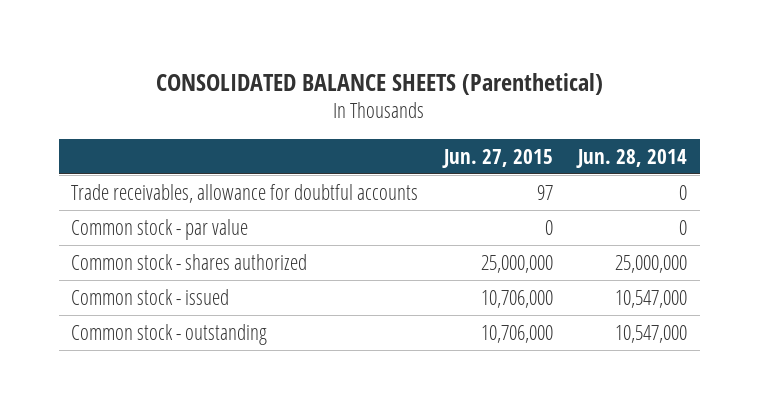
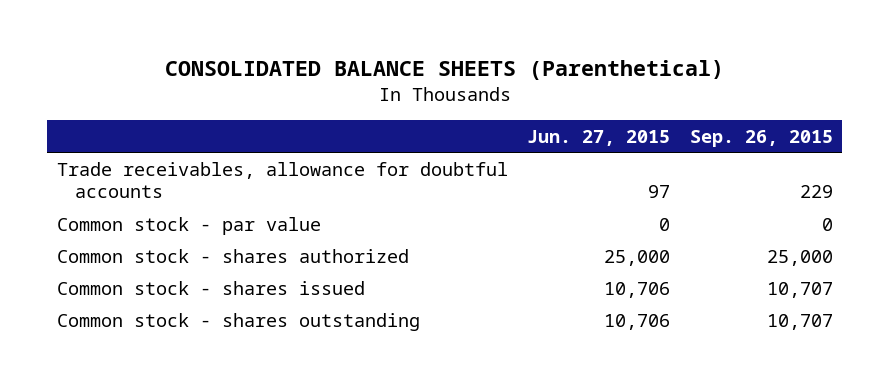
[576,148,688,168] Jun. 28, 2014 -> none
none -> [689,129,833,147] Sep. 26, 2015
[480,254,553,273] 25,000,000 -> [604,249,671,266] 25,000
[71,288,230,305] Common stock - issued -> [56,280,365,295] Common stock - shares issued
[480,289,553,308] 10,706,000 -> [604,281,671,298] 10,706
[71,323,268,345] Common stock - outstanding -> [56,312,420,331] Common stock - shares outstanding
[480,324,553,343] 10,706,000 -> [604,313,671,330] 10,706

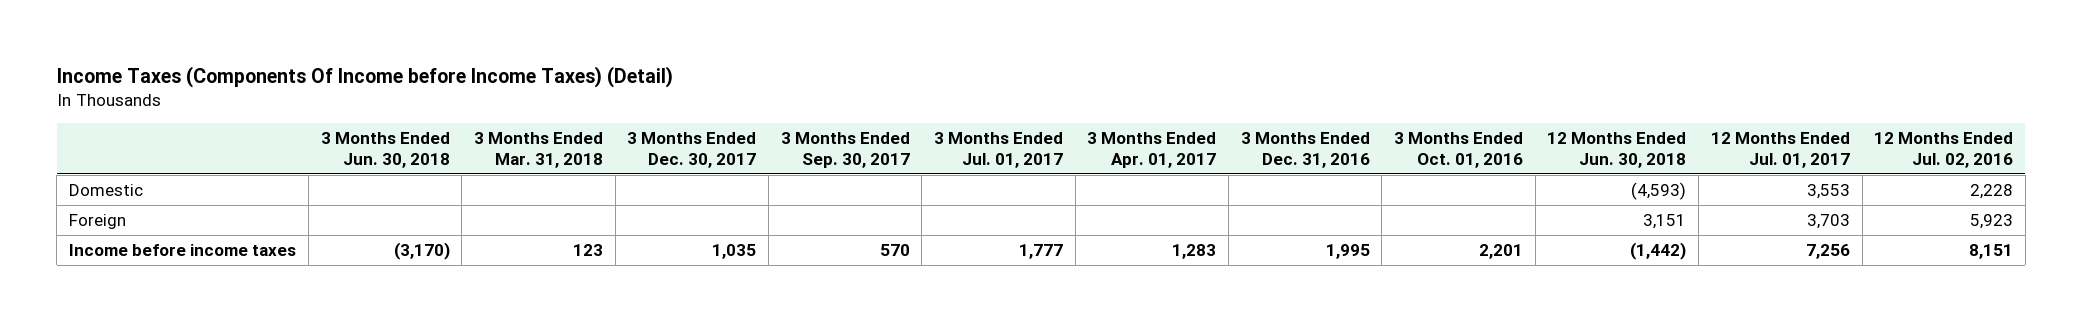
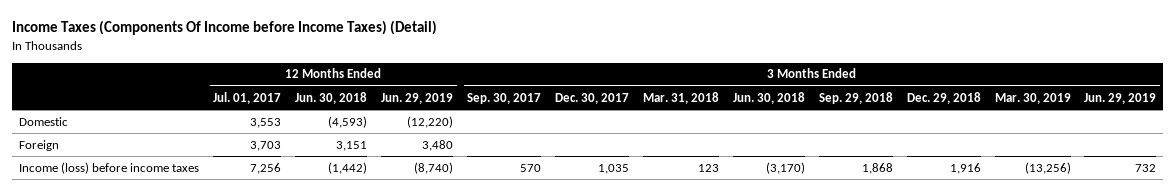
[933,132,1063,168] 3 Months Ended Jul. 01, 2017 -> none
[1087,132,1217,168] 3 Months Ended Apr. 01, 2017 -> none
[1240,132,1370,168] 3 Months Ended Dec. 31, 2016 -> none
[1394,132,1524,168] 3 Months Ended Oct. 01, 2016 -> none
[1874,132,2014,168] 12 Months Ended Jul. 02, 2016 -> none
none -> [381,92,454,104] Jun. 29, 2019
none -> [818,91,893,104] Sep. 29, 2018
none -> [906,91,981,104] Dec. 29, 2018
none -> [994,92,1071,104] Mar. 30, 2019
none -> [1084,92,1157,104] Jun. 29, 2019
[69,244,297,257] Income before income taxes -> [19,161,200,174] Income (loss) before income taxes

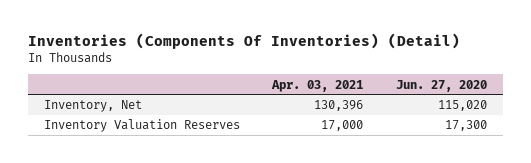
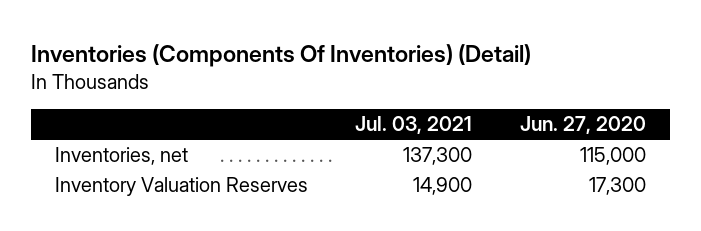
[271,79,364,92] Apr. 03, 2021 -> none
none -> [355,116,473,135] Jul. 03, 2021
[43,100,142,113] Inventory, Net -> [54,147,188,166] Inventories, net
[437,100,487,112] 115,020 -> [580,147,647,166] 115,000

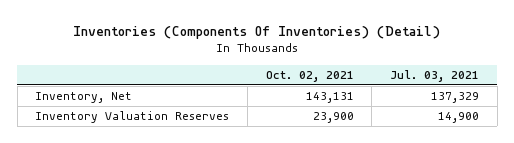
[520,116,647,135] Jun. 27, 2020 -> none
none -> [265,70,354,82] Oct. 02, 2021
[54,147,188,166] Inventories, net -> [35,92,133,104] Inventory, Net
[403,147,473,166] 137,300 -> [430,92,479,104] 137,329

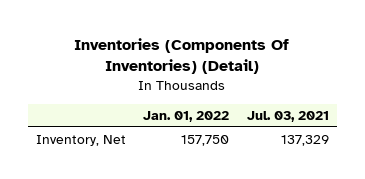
[265,70,354,82] Oct. 02, 2021 -> none
none -> [143,111,230,123] Jan. 01, 2022
[35,111,230,124] Inventory Valuation Reserves -> none

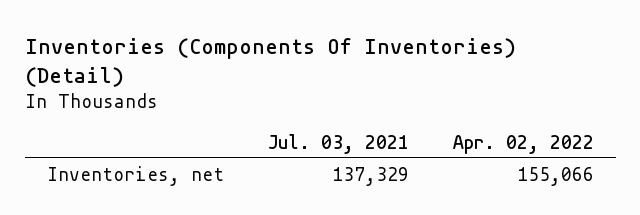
[143,111,230,123] Jan. 01, 2022 -> none
none -> [452,134,594,154] Apr. 02, 2022
[36,135,127,147] Inventory, Net -> [46,165,224,186] Inventories, net

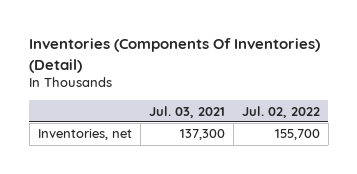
[452,134,594,154] Apr. 02, 2022 -> none
none -> [241,105,320,118] Jul. 02, 2022
[331,166,409,186] 137,329 -> [179,129,225,141] 137,300

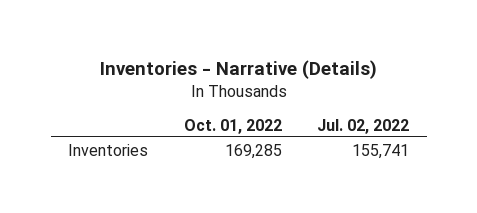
[29,38,321,73] Inventories (Components Of Inventories) (Detail) -> [99,60,377,80] Inventories - Narrative (Details)
[148,105,225,118] Jul. 03, 2021 -> none
none -> [183,118,282,134] Oct. 01, 2022
[37,129,132,141] Inventories, net -> [68,143,149,156] Inventories
[274,129,320,141] 155,700 -> [351,143,409,159] 155,741

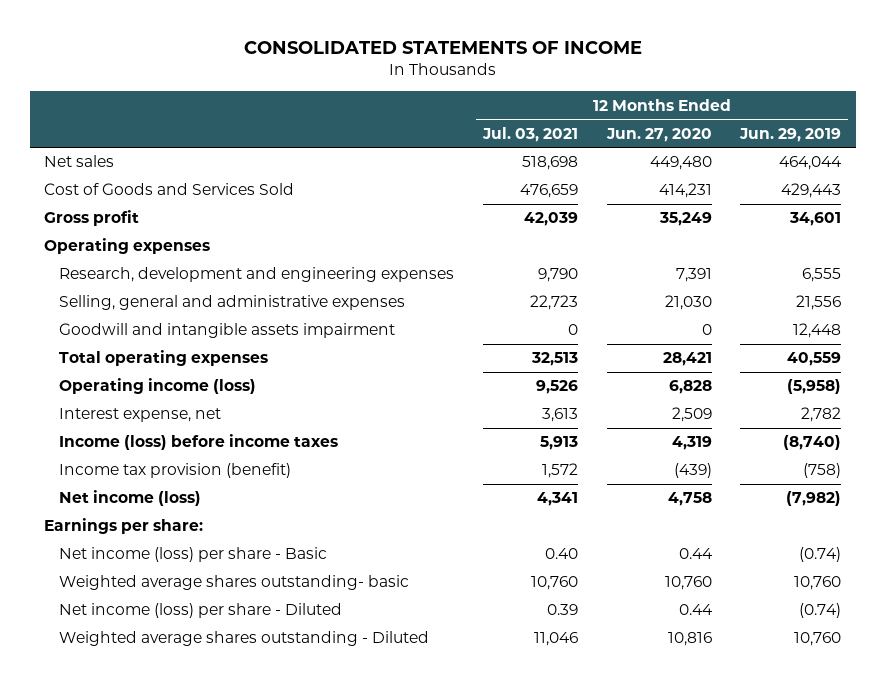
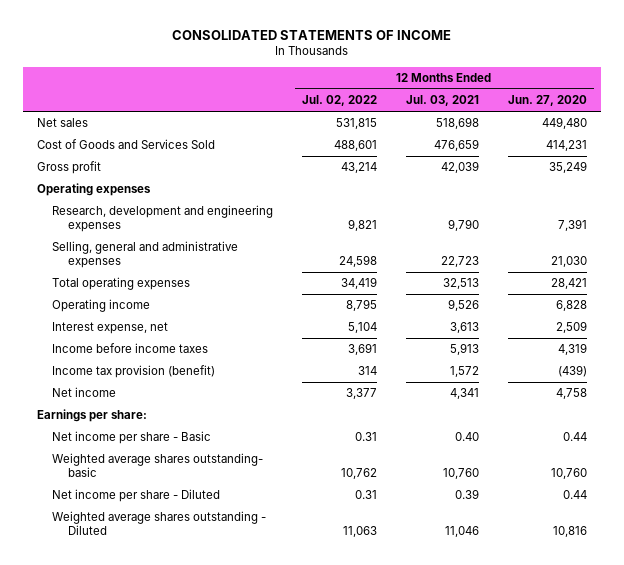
[739,127,842,142] Jun. 29, 2019 -> none
none -> [302,95,378,107] Jul. 02, 2022
[59,323,396,339] Goodwill and intangible assets impairment -> none
[59,378,257,395] Operating income (loss) -> [52,299,151,313] Operating income
[59,434,339,451] Income (loss) before income taxes -> [52,343,209,354] Income before income taxes
[59,490,202,507] Net income (loss) -> [52,387,117,398] Net income
[59,547,328,563] Net income (loss) per share - Basic -> [52,431,212,445] Net income per share - Basic
[59,603,343,619] Net income (loss) per share - Diluted -> [52,489,221,503] Net income per share - Diluted

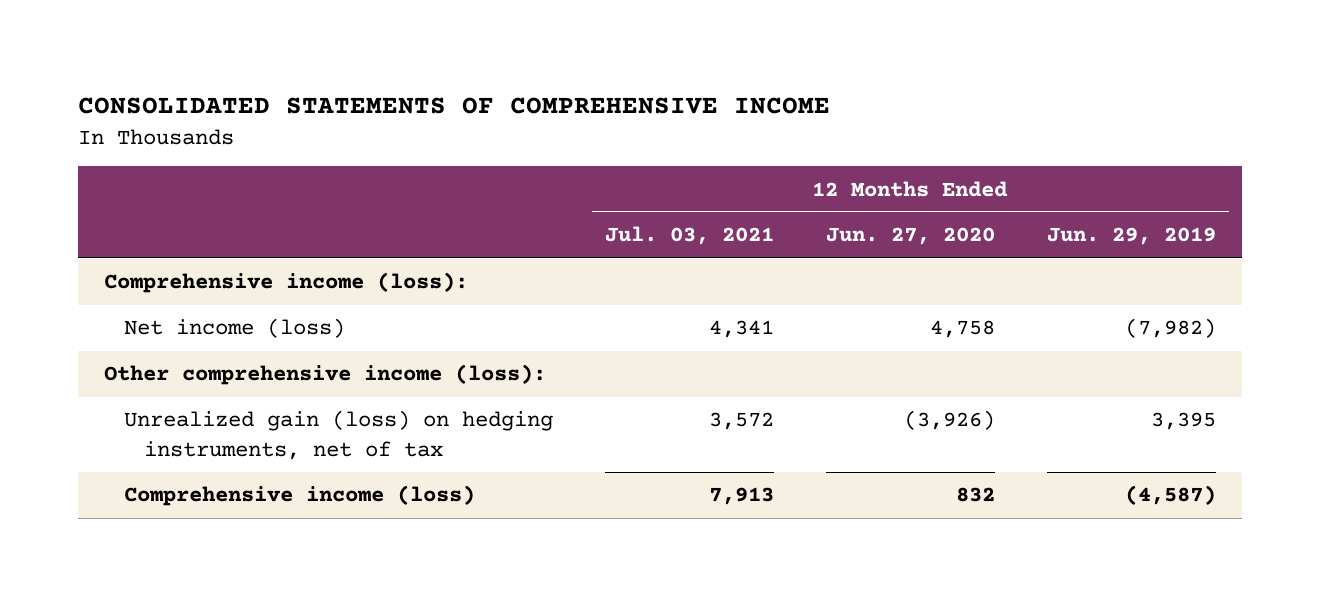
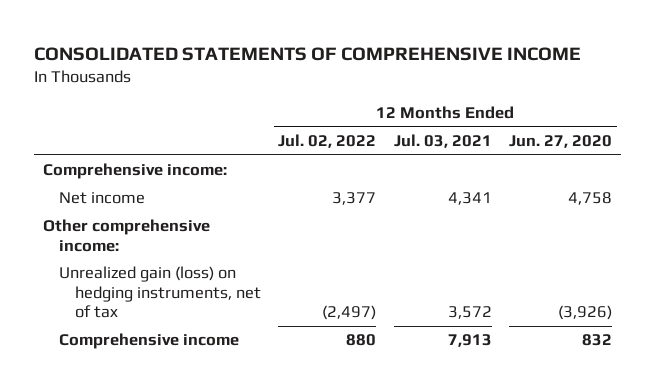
[1046,227,1216,246] Jun. 29, 2019 -> none
none -> [278,134,377,149] Jul. 02, 2022
[104,272,469,294] Comprehensive income (loss): -> [42,163,227,180] Comprehensive income:
[123,318,345,339] Net income (loss) -> [58,192,145,205] Net income
[104,364,547,386] Other comprehensive income (loss): -> [42,219,210,252] Other comprehensive income:
[123,485,475,507] Comprehensive income (loss) -> [58,333,239,350] Comprehensive income

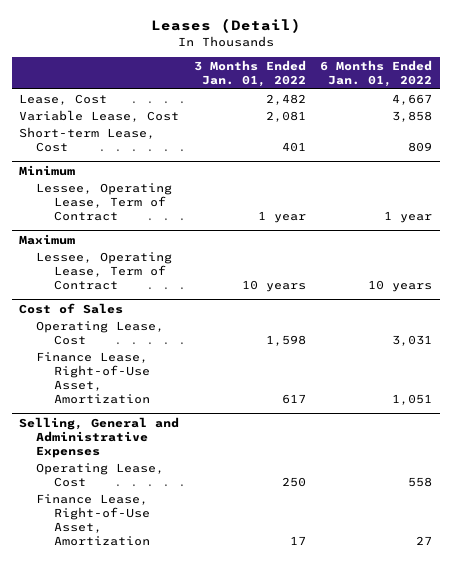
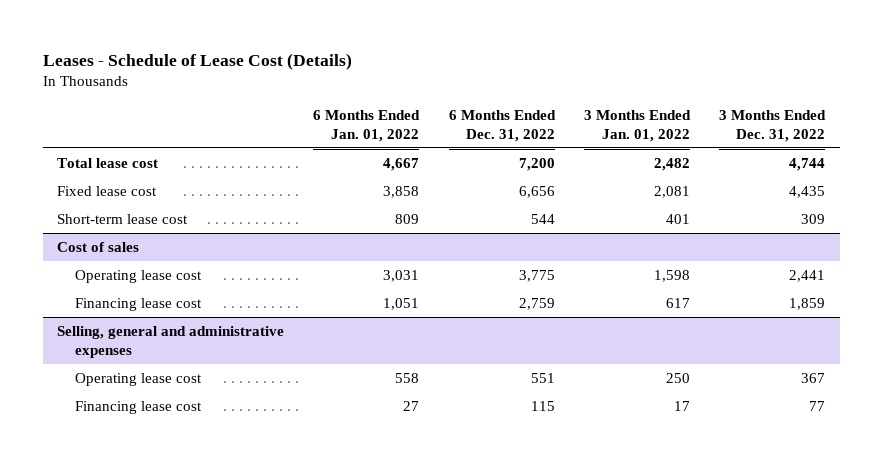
[150,17,301,33] Leases (Detail) -> [42,52,352,70] Leases - Schedule of Lease Cost (Details)
none -> [448,110,556,142] 6 Months Ended Dec. 31, 2022
none -> [719,110,827,142] 3 Months Ended Dec. 31, 2022
[18,164,75,176] Minimum -> none
[36,182,173,221] Lessee, Operating Lease, Term of Contract -> none
[18,233,75,245] Maximum -> none
[36,251,173,290] Lessee, Operating Lease, Term of Contract -> none
[18,93,107,105] Lease, Cost -> [57,157,159,168] Total lease cost
[18,109,179,122] Variable Lease, Cost -> [57,185,158,196] Fixed lease cost
[18,126,155,152] Short-term Lease, Cost -> [57,213,189,224] Short-term lease cost
[18,302,123,314] Cost of Sales -> [57,241,140,252] Cost of sales
[36,320,165,345] Operating Lease, Cost -> [74,269,202,283] Operating lease cost
[36,351,150,404] Finance Lease, Right-of-Use Asset, Amortization -> [74,297,202,311] Financing lease cost
[18,416,179,458] Selling, General and Administrative Expenses -> [57,325,285,358] Selling, general and administrative expenses
[36,462,165,487] Operating Lease, Cost -> [74,372,202,386] Operating lease cost
[36,493,150,546] Finance Lease, Right-of-Use Asset, Amortization -> [74,400,202,414] Financing lease cost

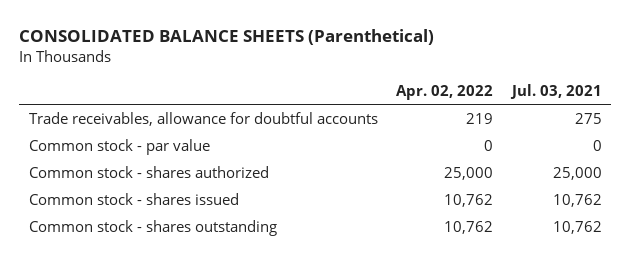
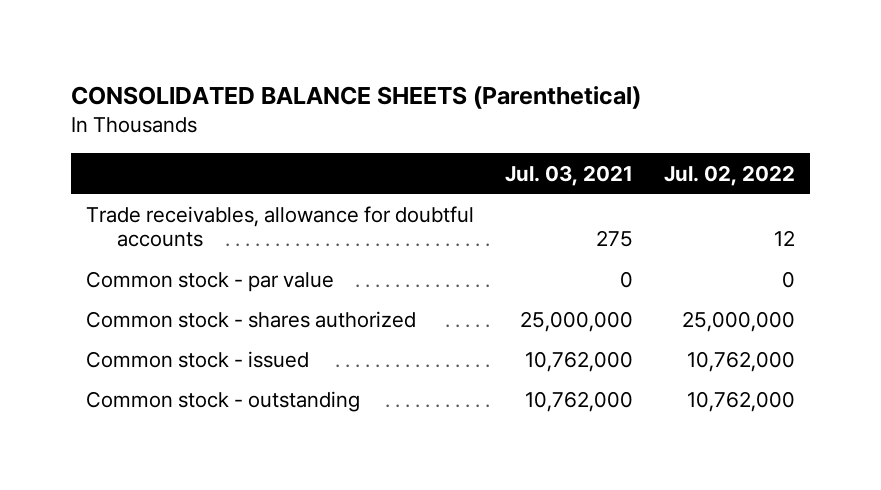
[396,84,494,100] Apr. 02, 2022 -> none
none -> [663,164,795,186] Jul. 02, 2022
[553,166,603,180] 25,000 -> [520,310,634,332] 25,000,000
[28,192,239,205] Common stock - shares issued -> [86,350,310,368] Common stock - issued
[553,193,603,207] 10,762 -> [525,350,634,372] 10,762,000
[28,219,277,236] Common stock - shares outstanding -> [86,390,361,412] Common stock - outstanding
[553,220,603,234] 10,762 -> [525,390,634,412] 10,762,000

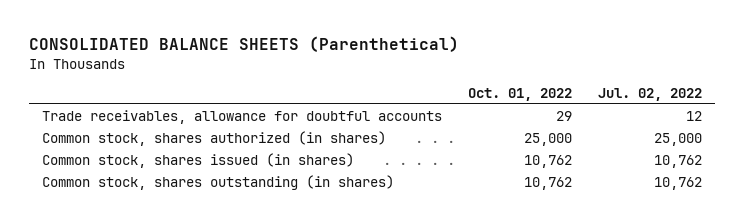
[505,164,634,186] Jul. 03, 2021 -> none
none -> [468,87,573,101] Oct. 01, 2022
[86,270,335,292] Common stock - par value -> none
[86,310,417,328] Common stock - shares authorized -> [42,130,387,146] Common stock, shares authorized (in shares)
[681,310,795,332] 25,000,000 -> [654,132,703,146] 25,000
[86,350,310,368] Common stock - issued -> [42,152,355,168] Common stock, shares issued (in shares)
[686,350,795,372] 10,762,000 -> [654,154,703,168] 10,762
[86,390,361,412] Common stock - outstanding -> [42,174,395,190] Common stock, shares outstanding (in shares)
[686,390,795,412] 10,762,000 -> [654,176,703,190] 10,762

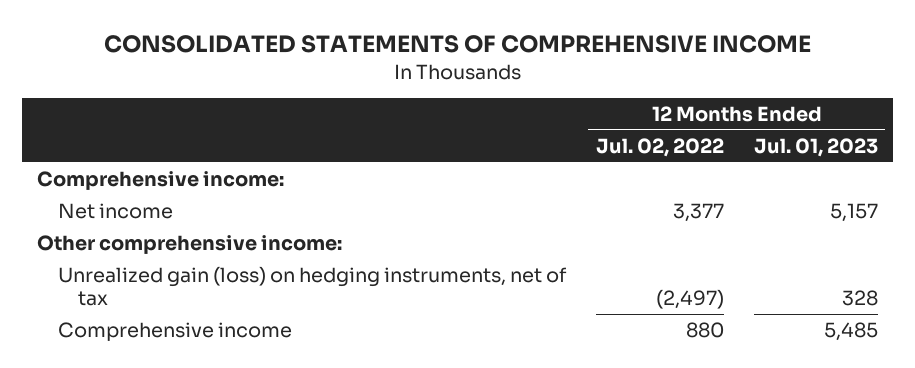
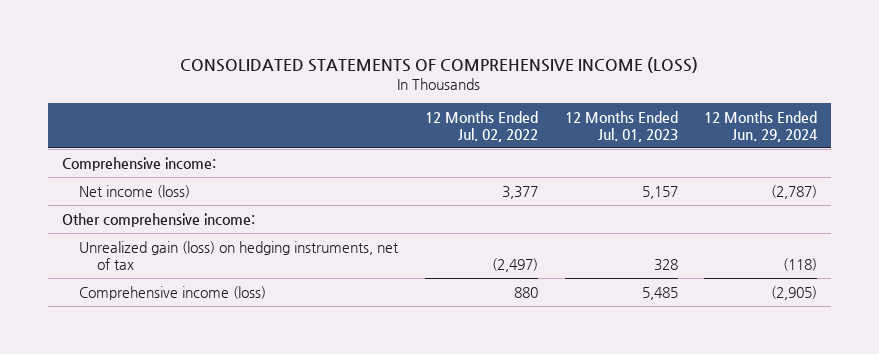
[103,35,811,54] CONSOLIDATED STATEMENTS OF COMPREHENSIVE INCOME -> [180,57,699,74] CONSOLIDATED STATEMENTS OF COMPREHENSIVE INCOME (LOSS)
none -> [704,110,819,142] 12 Months Ended Jun. 29, 2024
[57,202,173,219] Net income -> [79,184,191,198] Net income (loss)
[57,321,292,341] Comprehensive income -> [79,285,267,300] Comprehensive income (loss)

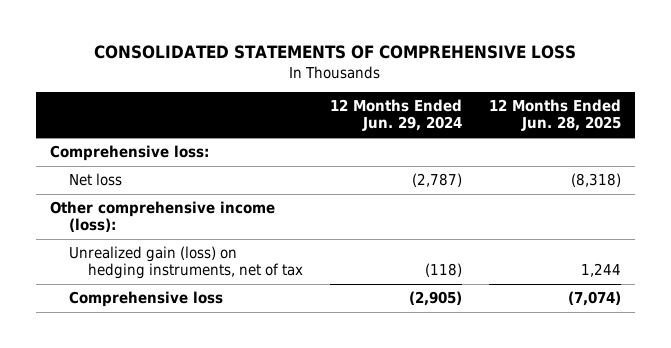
[180,57,699,74] CONSOLIDATED STATEMENTS OF COMPREHENSIVE INCOME (LOSS) -> [94,45,577,60] CONSOLIDATED STATEMENTS OF COMPREHENSIVE LOSS
[424,110,538,142] 12 Months Ended Jul. 02, 2022 -> none
[564,110,678,142] 12 Months Ended Jul. 01, 2023 -> none
none -> [489,99,622,132] 12 Months Ended Jun. 28, 2025
[61,156,216,171] Comprehensive income: -> [49,145,209,162] Comprehensive loss:
[79,184,191,198] Net income (loss) -> [68,173,122,187] Net loss
[61,212,255,227] Other comprehensive income: -> [49,201,275,233] Other comprehensive income (loss):
[79,285,267,300] Comprehensive income (loss) -> [68,291,223,308] Comprehensive loss

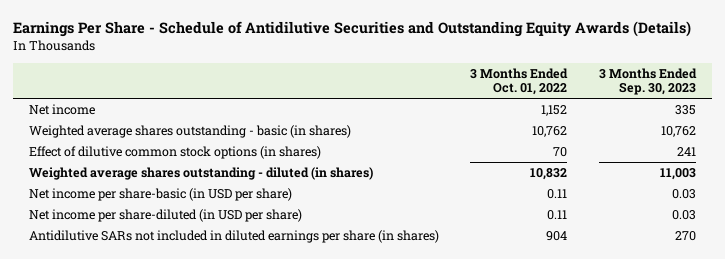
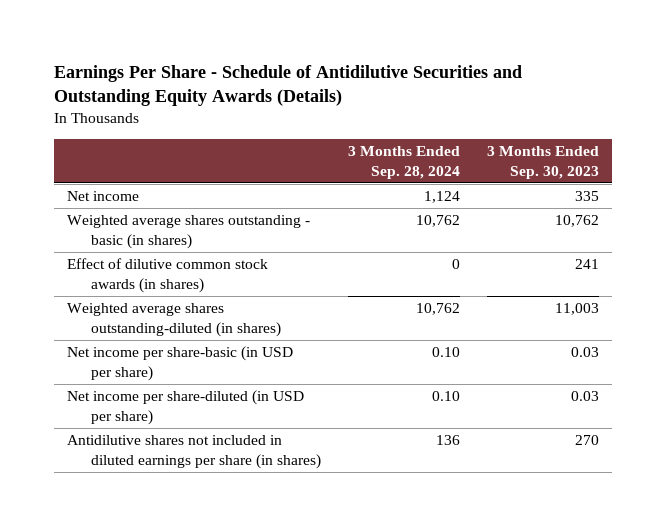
[470,67,569,96] 3 Months Ended Oct. 01, 2022 -> none
none -> [347,146,460,179] 3 Months Ended Sep. 28, 2024
[29,146,322,160] Effect of dilutive common stock options (in shares) -> [67,258,269,293] Effect of dilutive common stock awards (in shares)
[29,167,374,181] Weighted average shares outstanding - diluted (in shares) -> [67,303,282,337] Weighted average shares outstanding-diluted (in shares)
[29,230,440,244] Antidilutive SARs not included in diluted earnings per share (in shares) -> [67,435,322,469] Antidilutive shares not included in diluted earnings per share (in shares)

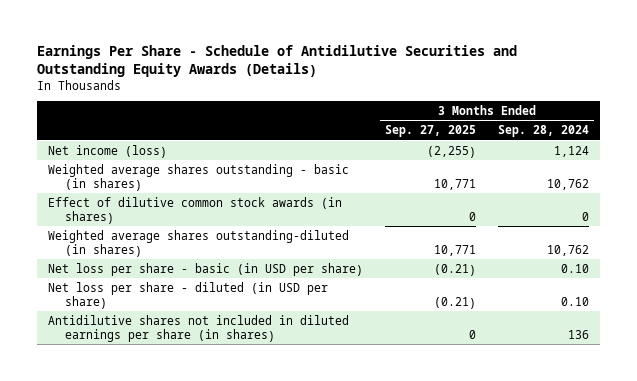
[486,146,599,179] 3 Months Ended Sep. 30, 2023 -> none
none -> [385,125,477,138] Sep. 27, 2025
[67,191,140,202] Net income -> [48,144,168,158] Net income (loss)
[67,346,294,381] Net income per share-basic (in USD per share) -> [48,262,364,276] Net loss per share - basic (in USD per share)
[67,390,305,425] Net income per share-diluted (in USD per share) -> [48,281,329,309] Net loss per share - diluted (in USD per share)

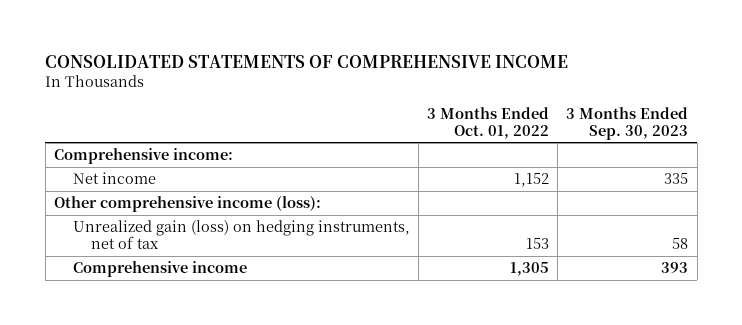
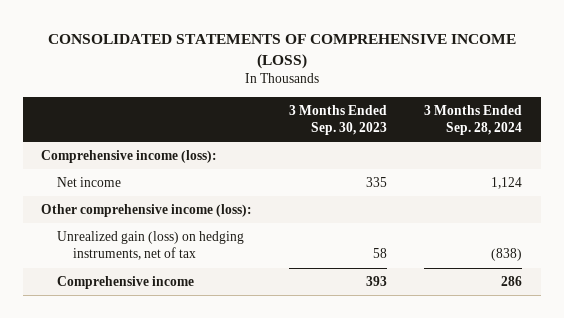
[45,54,569,68] CONSOLIDATED STATEMENTS OF COMPREHENSIVE INCOME -> [47,34,516,70] CONSOLIDATED STATEMENTS OF COMPREHENSIVE INCOME (LOSS)
[426,106,549,139] 3 Months Ended Oct. 01, 2022 -> none
none -> [424,104,523,136] 3 Months Ended Sep. 28, 2024
[53,148,233,165] Comprehensive income: -> [41,149,218,163] Comprehensive income (loss):

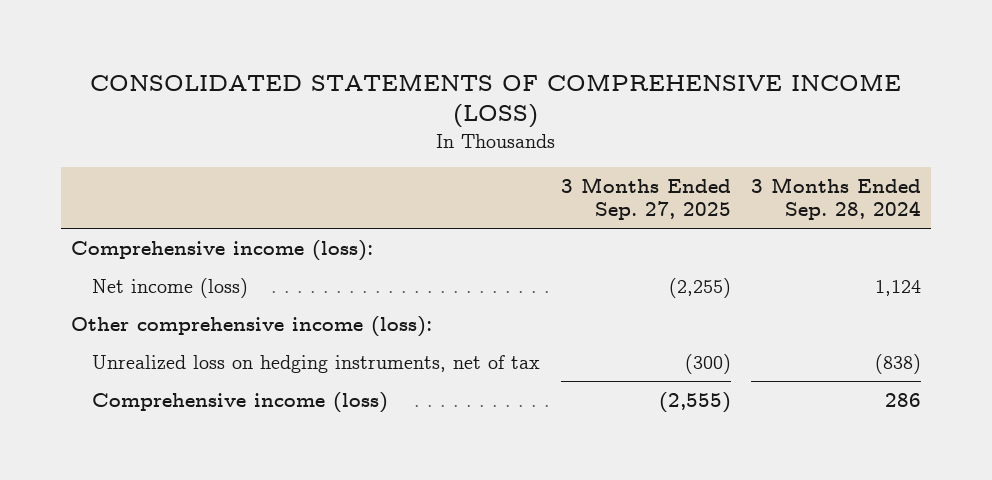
[289,104,388,136] 3 Months Ended Sep. 30, 2023 -> none
none -> [560,176,731,220] 3 Months Ended Sep. 27, 2025
[57,176,122,187] Net income -> [91,277,248,298] Net income (loss)
[57,230,245,261] Unrealized gain (loss) on hedging instruments, net of tax -> [91,354,540,373] Unrealized loss on hedging instruments, net of tax
[57,275,195,289] Comprehensive income -> [91,391,388,413] Comprehensive income (loss)

